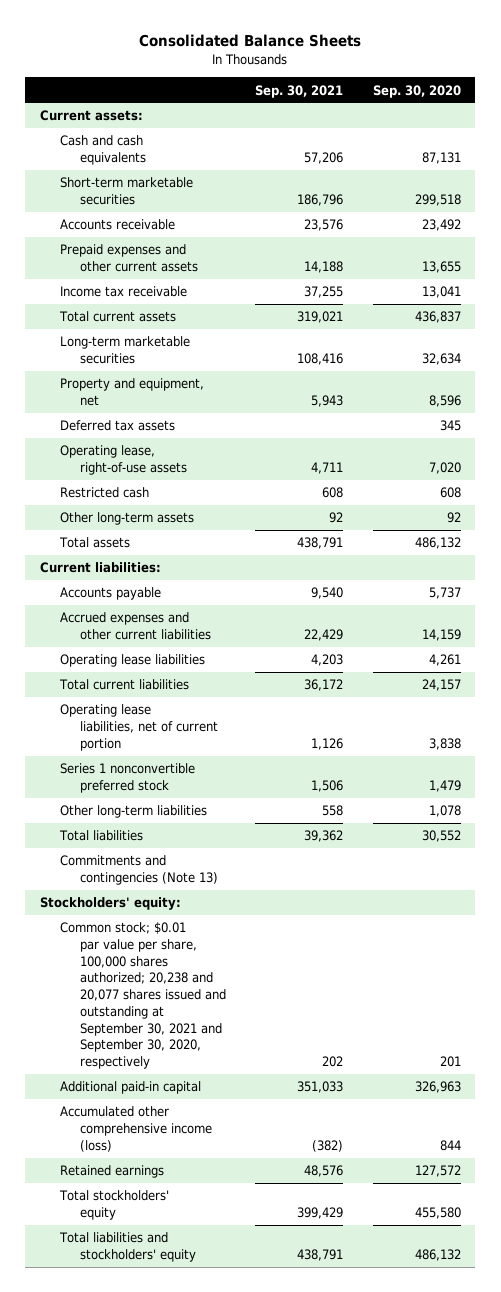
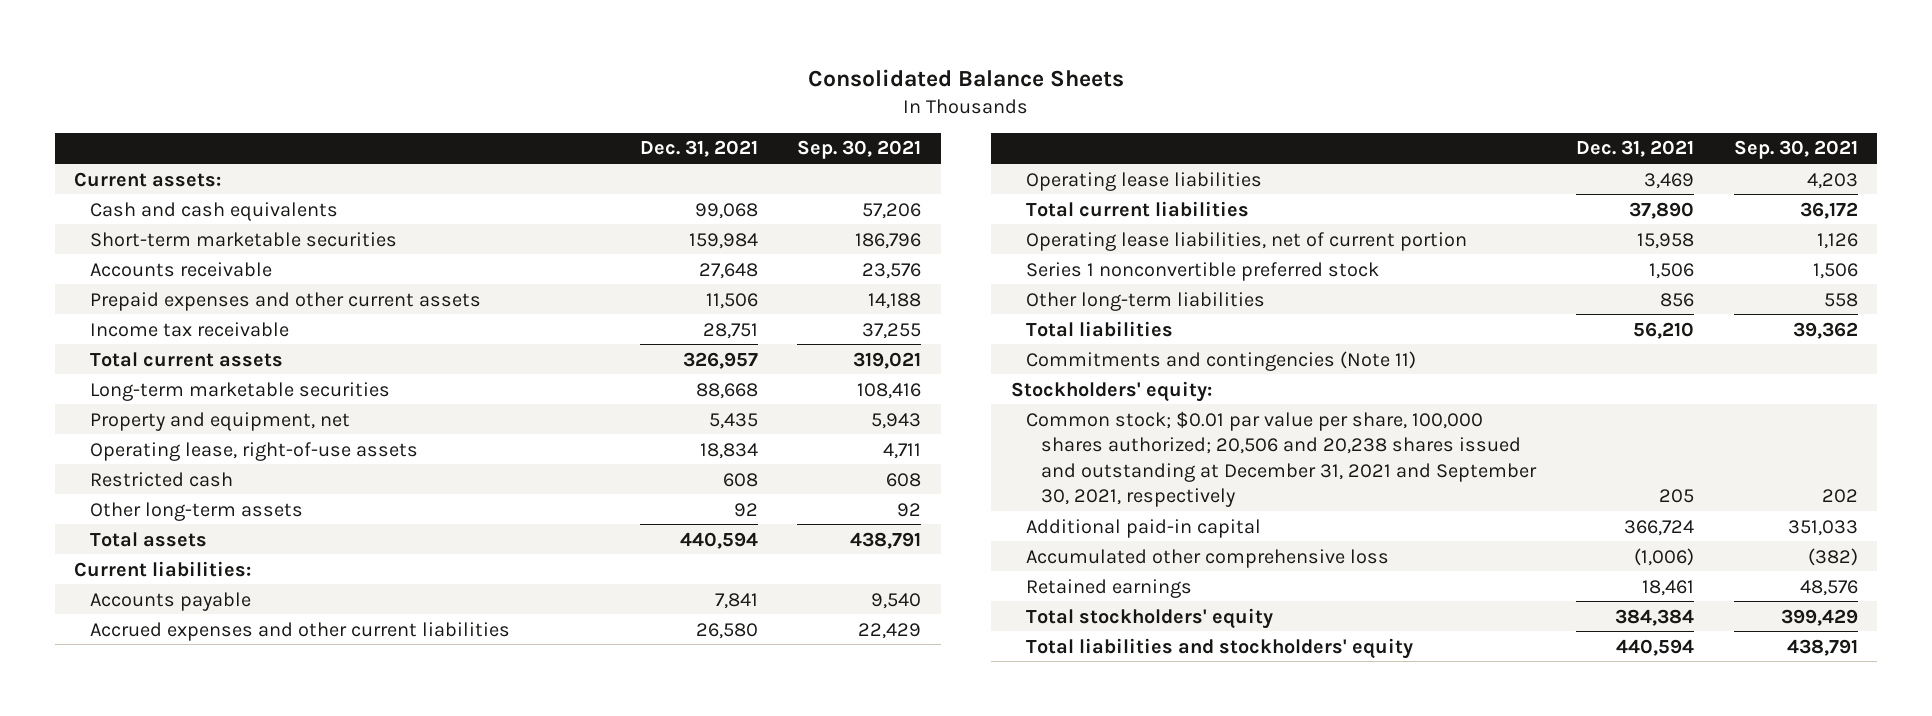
[372,84,461,98] Sep. 30, 2020 -> none
none -> [639,140,758,158] Dec. 31, 2021
[59,420,175,432] Deferred tax assets -> none
[59,855,218,886] Commitments and contingencies (Note 13) -> [1026,350,1417,371] Commitments and contingencies (Note 11)
[59,922,226,1069] Common stock; $0.01 par value per share, 100,000 shares authorized; 20,238 and 20,077 shares issued and outstanding at September 30, 2021 and September 30, 2020, respectively -> [1026,410,1538,508] Common stock; $0.01 par value per share, 100,000 shares authorized; 20,506 and 20,238 shares issued and outstanding at December 31, 2021 and September 30, 2021, respectively
[59,1106,212,1152] Accumulated other comprehensive income (loss) -> [1026,548,1390,568] Accumulated other comprehensive loss

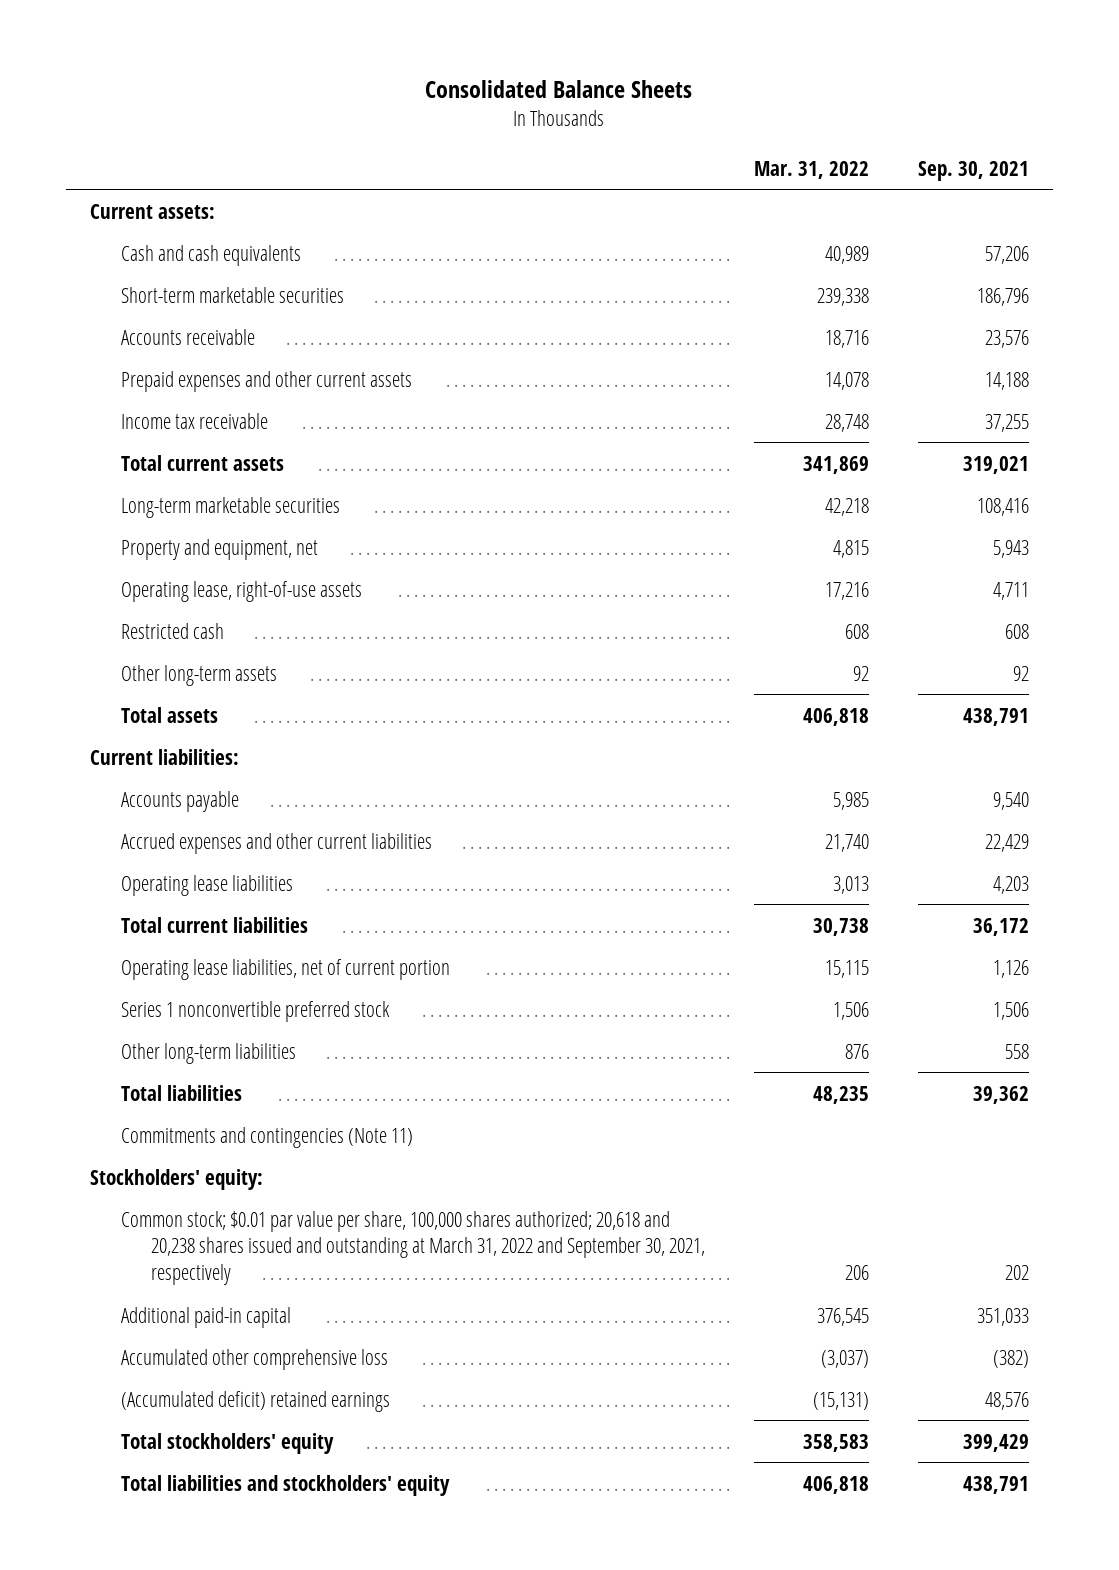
[639,140,758,158] Dec. 31, 2021 -> none
none -> [754,160,870,179] Mar. 31, 2022
[1026,410,1538,508] Common stock; $0.01 par value per share, 100,000 shares authorized; 20,506 and 20,238 shares issued and outstanding at December 31, 2021 and September 30, 2021, respectively -> [120,1210,706,1286] Common stock; $0.01 par value per share, 100,000 shares authorized; 20,618 and 20,238 shares issued and outstanding at March 31, 2022 and September 30, 2021, respectively
[1026,578,1193,598] Retained earnings -> [120,1390,390,1412] (Accumulated deficit) retained earnings

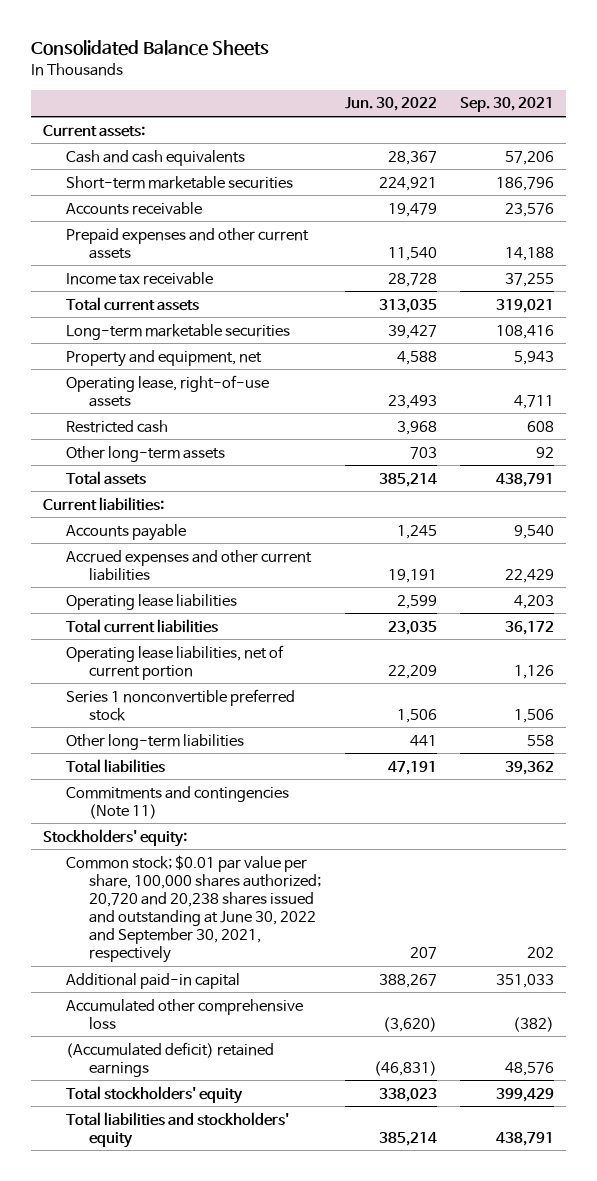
[754,160,870,179] Mar. 31, 2022 -> none
none -> [344,97,437,112] Jun. 30, 2022
[120,1210,706,1286] Common stock; $0.01 par value per share, 100,000 shares authorized; 20,618 and 20,238 shares issued and outstanding at March 31, 2022 and September 30, 2021, respectively -> [66,854,322,963] Common stock; $0.01 par value per share, 100,000 shares authorized; 20,720 and 20,238 shares issued and outstanding at June 30, 2022 and September 30, 2021, respectively

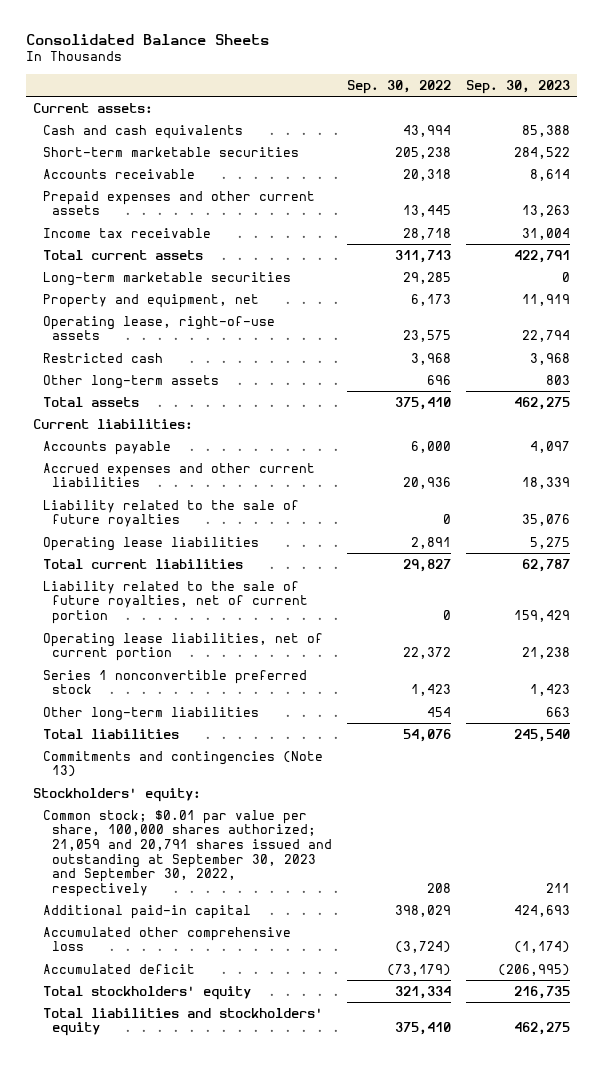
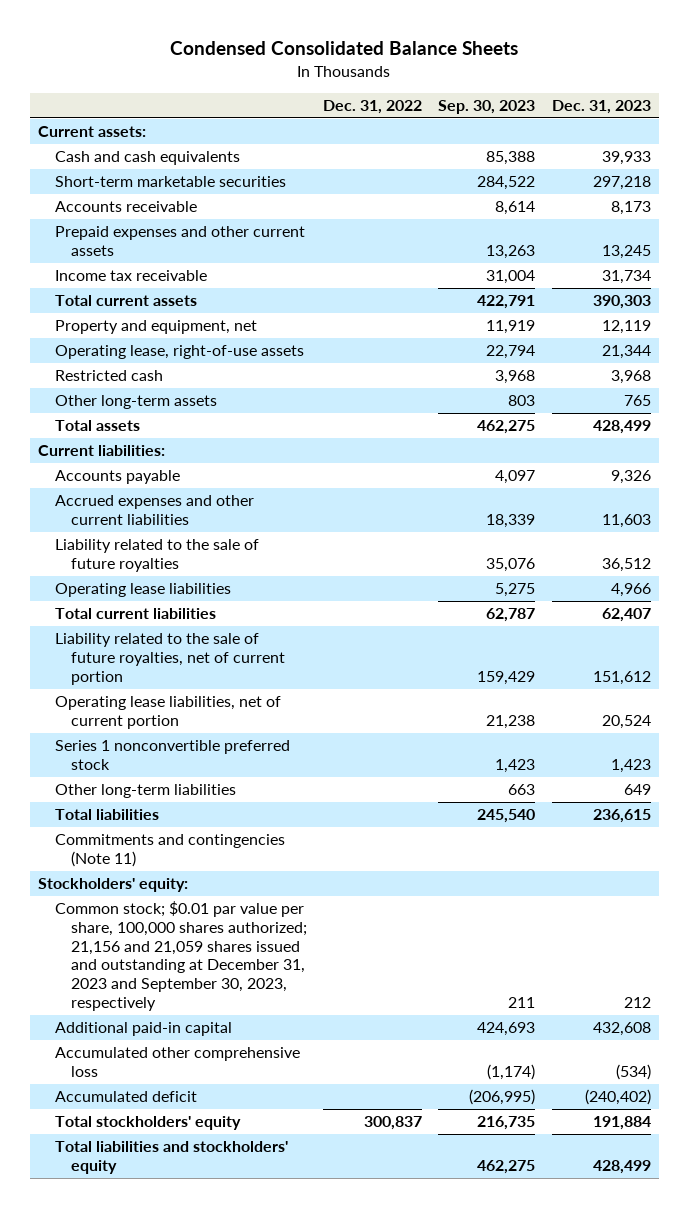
[25,33,269,45] Consolidated Balance Sheets -> [170,41,519,56] Condensed Consolidated Balance Sheets
[347,79,452,94] Sep. 30, 2022 -> none
none -> [323,99,423,114] Dec. 31, 2022
none -> [551,99,651,114] Dec. 31, 2023
[42,271,291,286] Long-term marketable securities -> none
[42,750,323,778] Commitments and contingencies (Note 13) -> [54,834,285,868] Commitments and contingencies (Note 11)
[42,809,333,897] Common stock; $0.01 par value per share, 100,000 shares authorized; 21,059 and 20,791 shares issued and outstanding at September 30, 2023 and September 30, 2022, respectively -> [54,901,308,1011] Common stock; $0.01 par value per share, 100,000 shares authorized; 21,156 and 21,059 shares issued and outstanding at December 31, 2023 and September 30, 2023, respectively

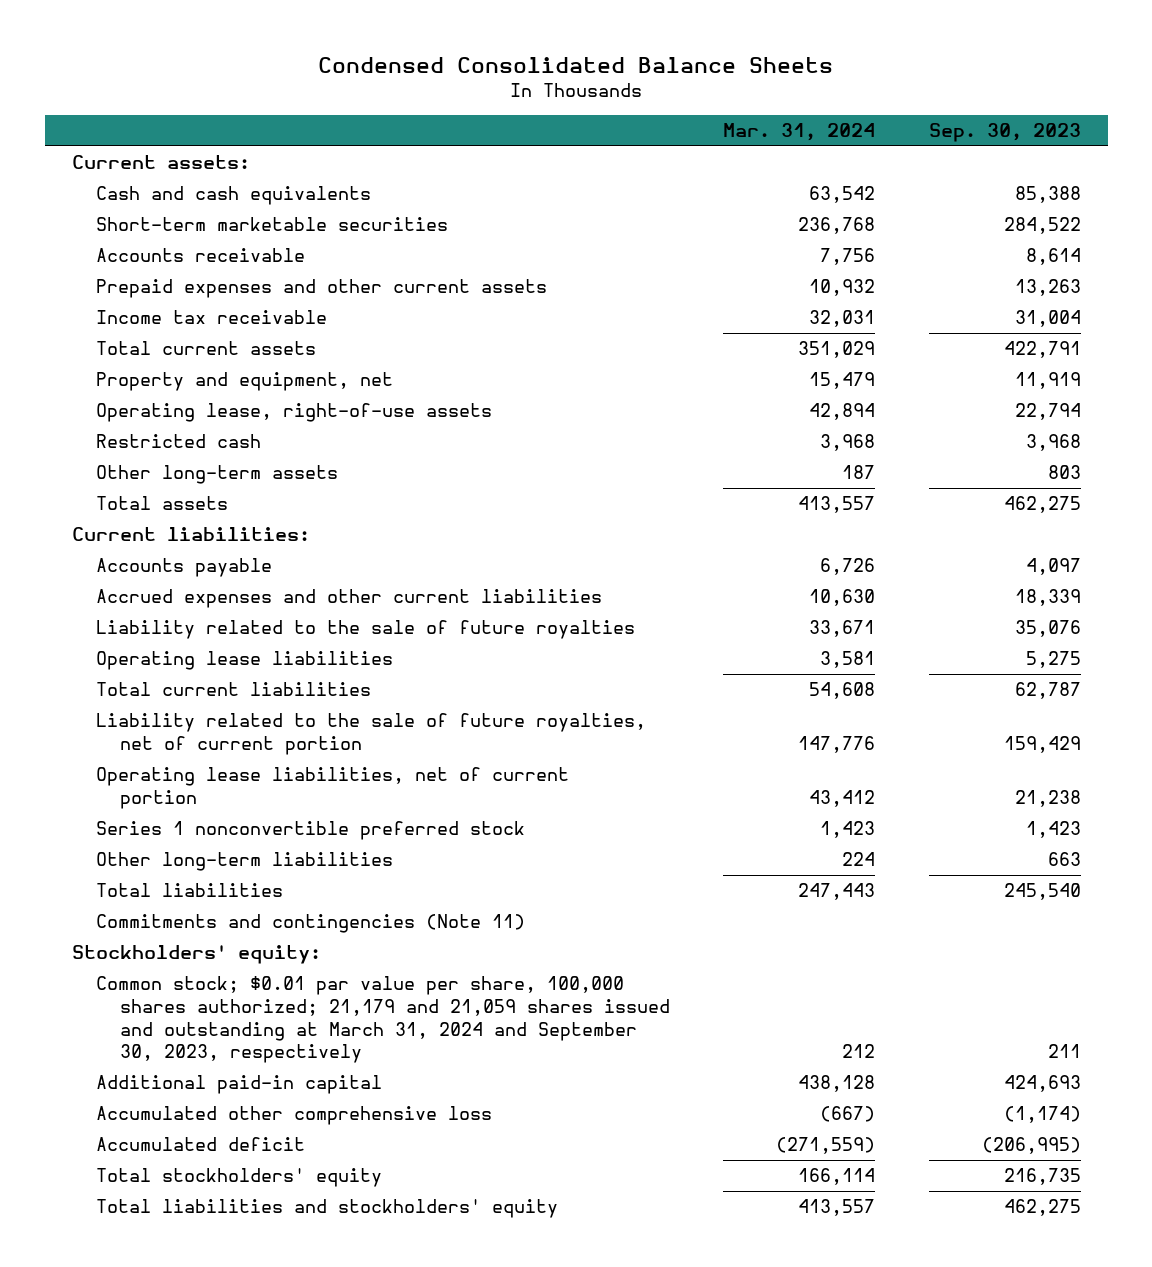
[323,99,423,114] Dec. 31, 2022 -> none
[551,99,651,114] Dec. 31, 2023 -> none
none -> [723,123,876,142] Mar. 31, 2024
[54,901,308,1011] Common stock; $0.01 par value per share, 100,000 shares authorized; 21,156 and 21,059 shares issued and outstanding at December 31, 2023 and September 30, 2023, respectively -> [95,976,670,1064] Common stock; $0.01 par value per share, 100,000 shares authorized; 21,179 and 21,059 shares issued and outstanding at March 31, 2024 and September 30, 2023, respectively

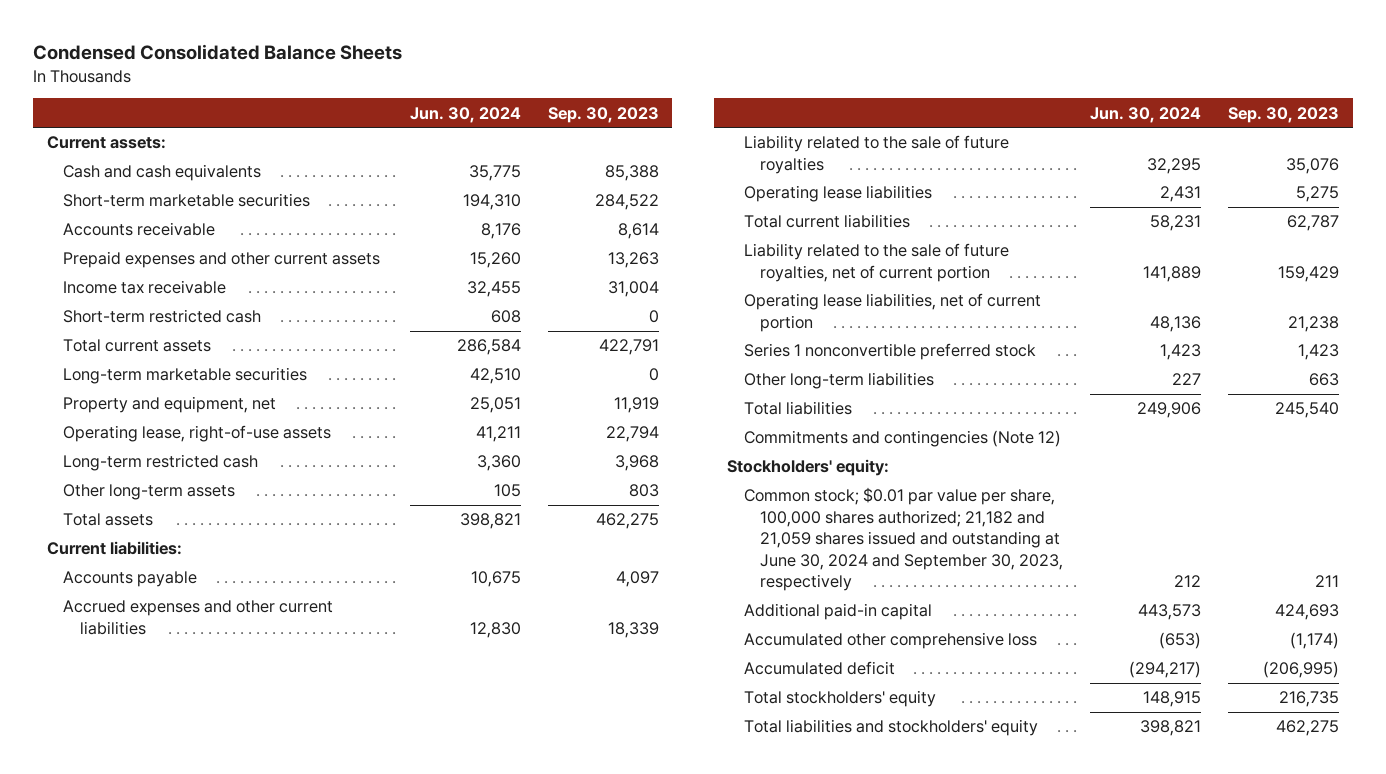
[723,123,876,142] Mar. 31, 2024 -> none
none -> [409,106,521,123] Jun. 30, 2024
none -> [63,309,262,324] Short-term restricted cash
none -> [63,367,308,385] Long-term marketable securities
[95,434,261,449] Restricted cash -> [63,454,259,472] Long-term restricted cash
[95,914,525,934] Commitments and contingencies (Note 11) -> [743,430,1061,448] Commitments and contingencies (Note 12)
[95,976,670,1064] Common stock; $0.01 par value per share, 100,000 shares authorized; 21,179 and 21,059 shares issued and outstanding at March 31, 2024 and September 30, 2023, respectively -> [743,487,1064,592] Common stock; $0.01 par value per share, 100,000 shares authorized; 21,182 and 21,059 shares issued and outstanding at June 30, 2024 and September 30, 2023, respectively

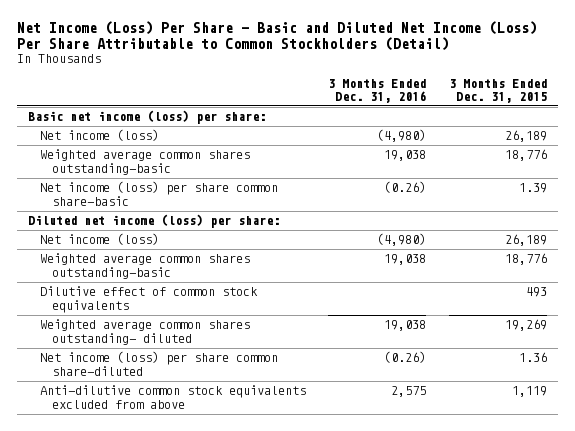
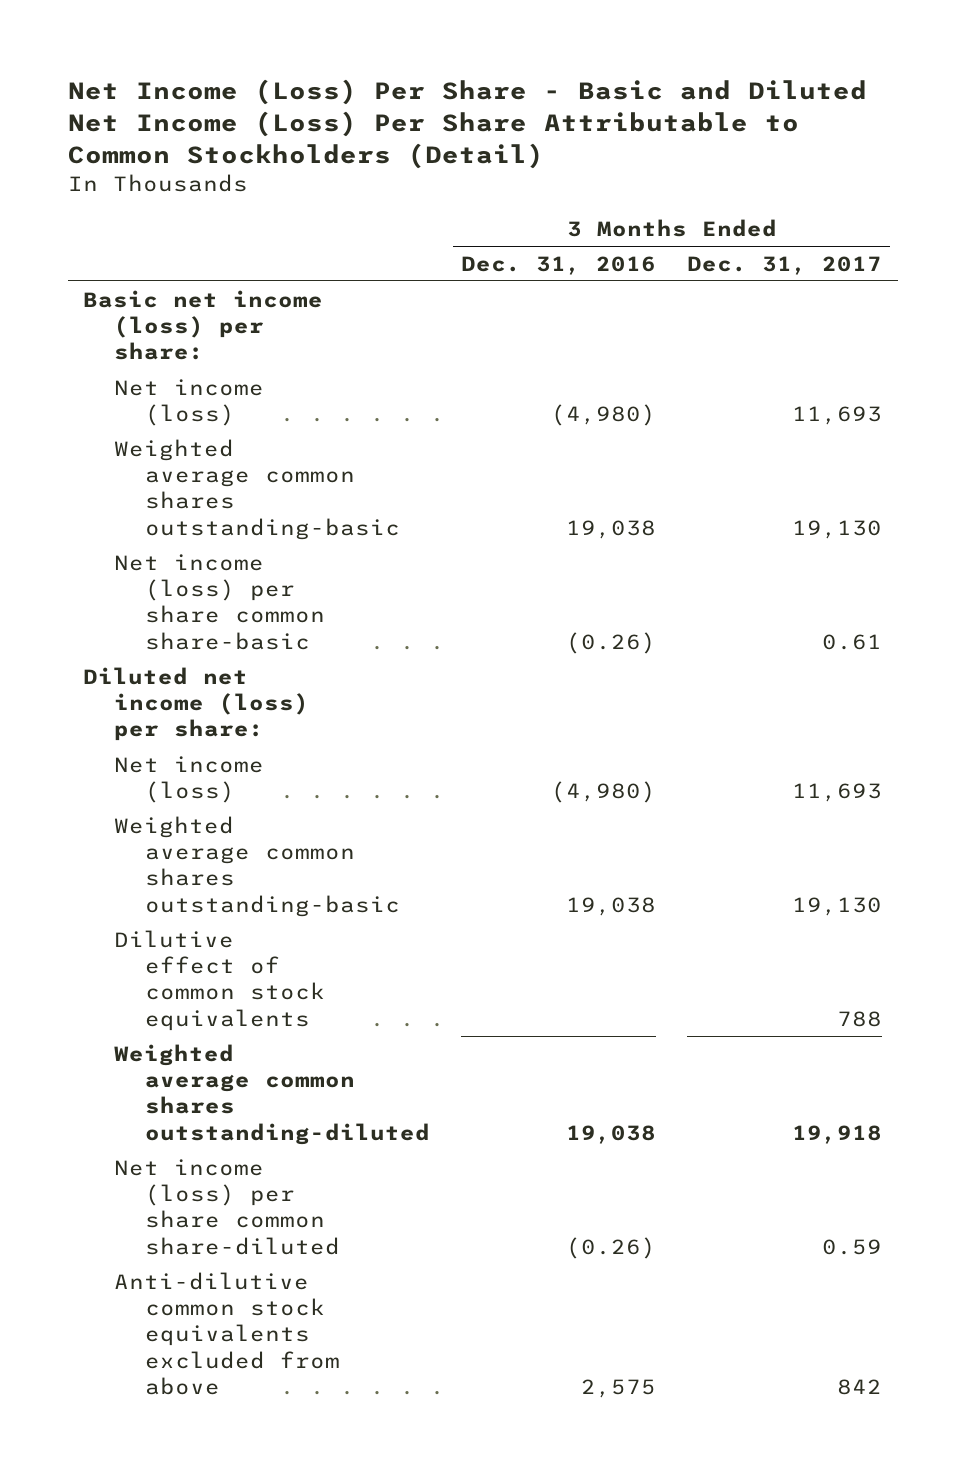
[448,78,547,104] 3 Months Ended Dec. 31, 2015 -> none
none -> [687,255,883,275] Dec. 31, 2017
[40,319,251,345] Weighted average common shares outstanding- diluted -> [113,1043,430,1145] Weighted average common shares outstanding-diluted

